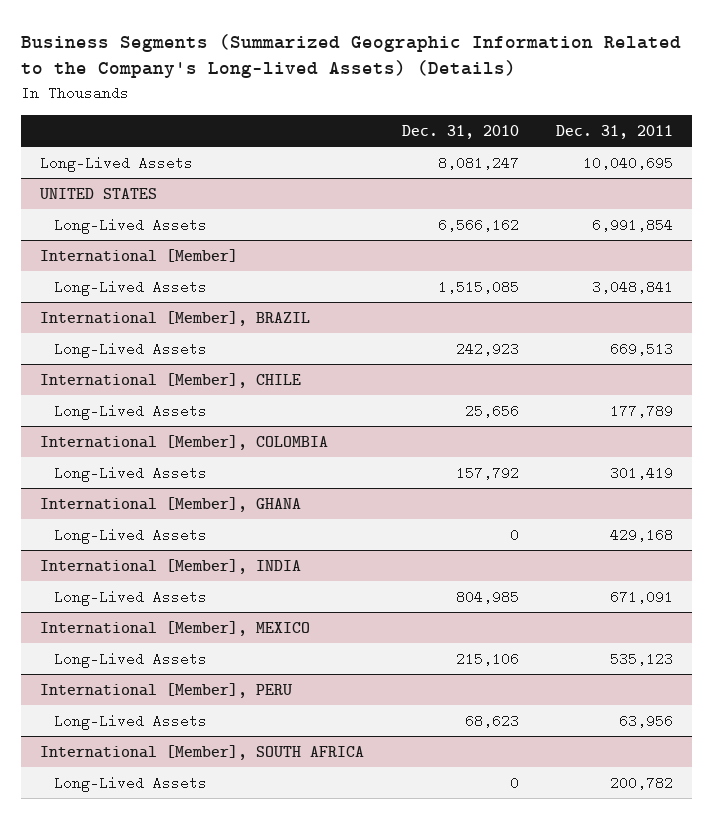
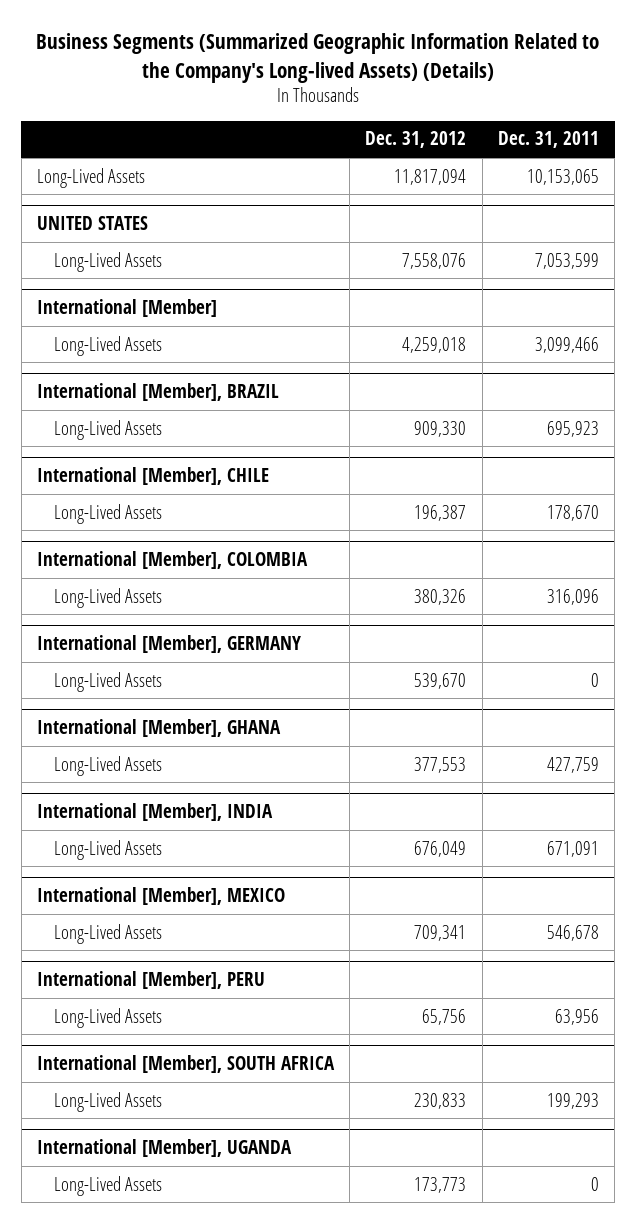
[401,124,519,139] Dec. 31, 2010 -> none
none -> [365,131,467,149] Dec. 31, 2012
[583,155,674,170] 10,040,695 -> [527,168,600,185] 10,153,065
[592,217,674,232] 6,991,854 -> [535,252,600,269] 7,053,599
[592,279,674,294] 3,048,841 -> [535,336,600,353] 3,099,466
[610,341,674,356] 669,513 -> [547,420,600,437] 695,923
[610,403,674,418] 177,789 -> [547,504,600,521] 178,670
[610,465,674,480] 301,419 -> [547,588,600,605] 316,096
none -> [36,634,301,653] International [Member], GERMANY
none -> [53,671,162,692] Long-Lived Assets
[610,527,674,542] 429,168 -> [547,756,600,773] 427,759
[610,651,674,666] 535,123 -> [547,924,600,941] 546,678
[610,775,674,790] 200,782 -> [547,1092,600,1109] 199,293
none -> [36,1138,292,1157] International [Member], UGANDA
none -> [53,1175,162,1196] Long-Lived Assets

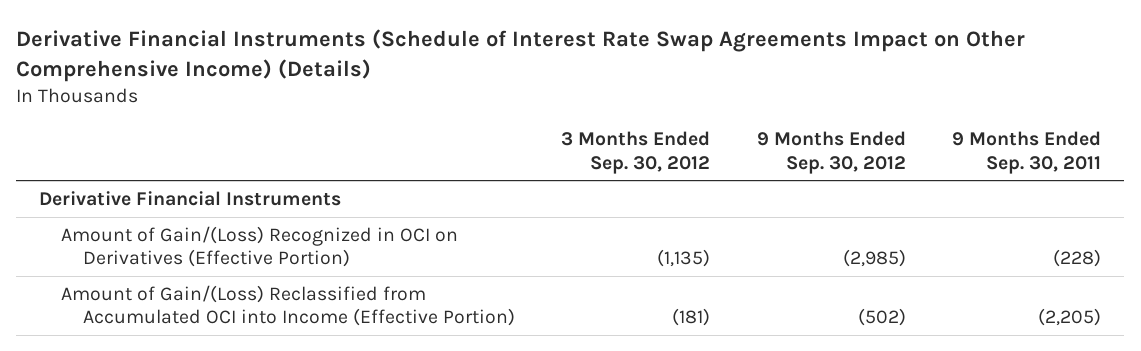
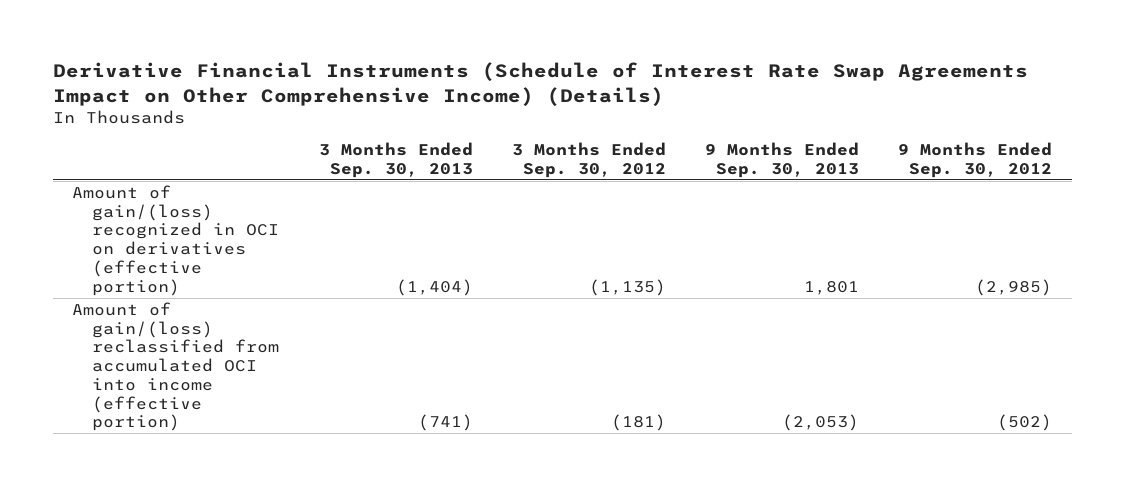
[952,131,1102,174] 9 Months Ended Sep. 30, 2011 -> none
none -> [318,142,473,178] 3 Months Ended Sep. 30, 2013
none -> [704,142,859,178] 9 Months Ended Sep. 30, 2013
[39,190,342,206] Derivative Financial Instruments -> none
[61,225,459,268] Amount of Gain/(Loss) Recognized in OCI on Derivatives (Effective Portion) -> [72,184,280,296] Amount of gain/(loss) recognized in OCI on derivatives (effective portion)
[61,284,515,327] Amount of Gain/(Loss) Reclassified from Accumulated OCI into Income (Effective Portion) -> [72,301,280,432] Amount of gain/(loss) reclassified from accumulated OCI into income (effective portion)

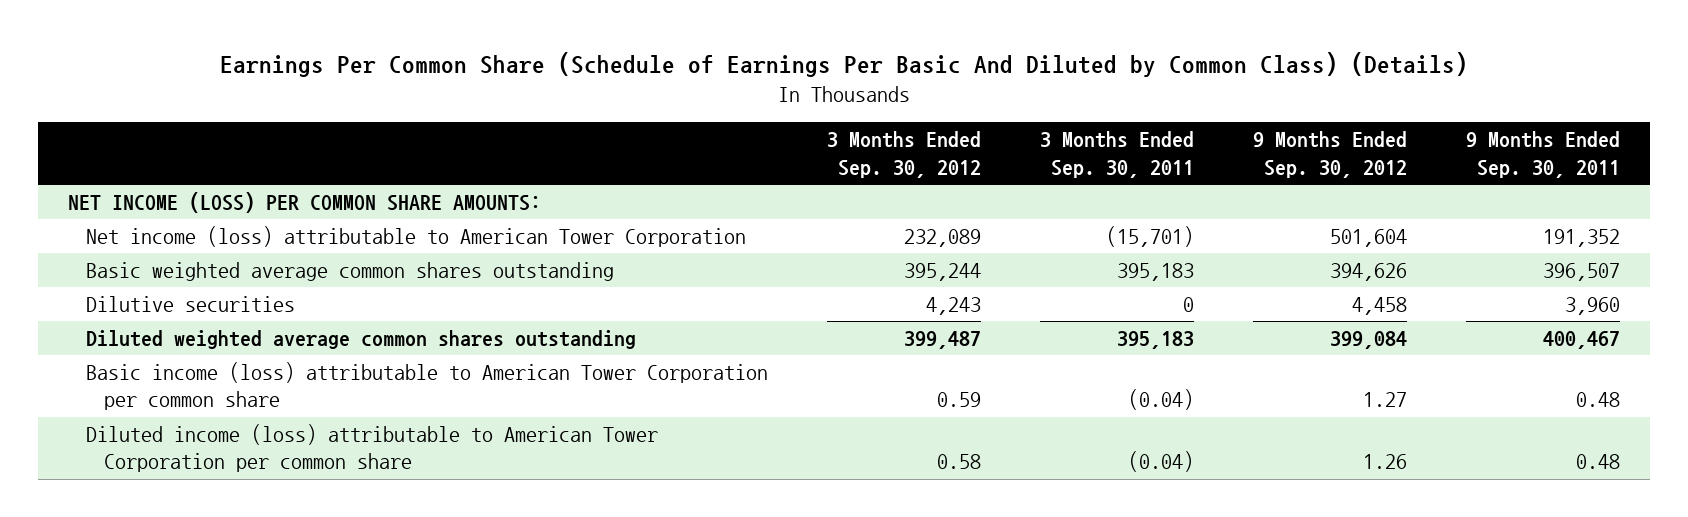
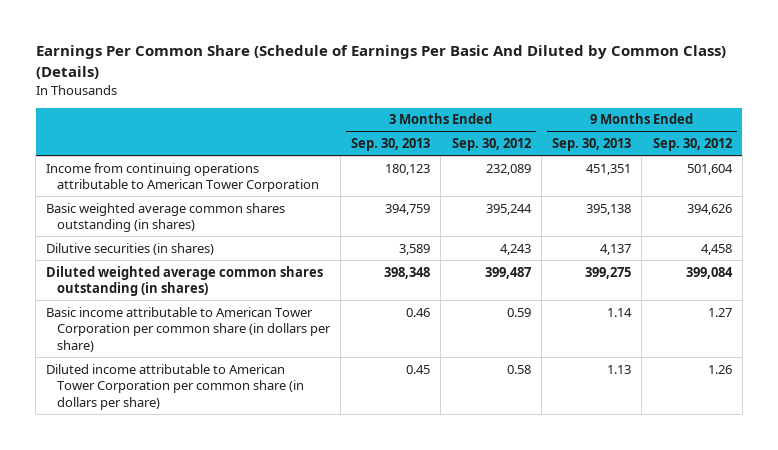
[1040,131,1195,178] 3 Months Ended Sep. 30, 2011 -> none
[1466,131,1621,178] 9 Months Ended Sep. 30, 2011 -> none
none -> [351,138,431,152] Sep. 30, 2013
none -> [552,138,632,152] Sep. 30, 2013
[67,192,541,214] NET INCOME (LOSS) PER COMMON SHARE AMOUNTS: -> none
[85,226,746,248] Net income (loss) attributable to American Tower Corporation -> [46,162,319,193] Income from continuing operations attributable to American Tower Corporation
[85,262,614,282] Basic weighted average common shares outstanding -> [46,202,286,233] Basic weighted average common shares outstanding (in shares)
[85,296,295,313] Dilutive securities -> [46,242,215,255] Dilutive securities (in shares)
[85,330,636,350] Diluted weighted average common shares outstanding -> [46,265,324,297] Diluted weighted average common shares outstanding (in shares)
[85,362,768,411] Basic income (loss) attributable to American Tower Corporation per common share -> [46,306,331,353] Basic income attributable to American Tower Corporation per common share (in dollars per share)
[85,424,658,473] Diluted income (loss) attributable to American Tower Corporation per common share -> [46,363,304,411] Diluted income attributable to American Tower Corporation per common share (in dollars per share)

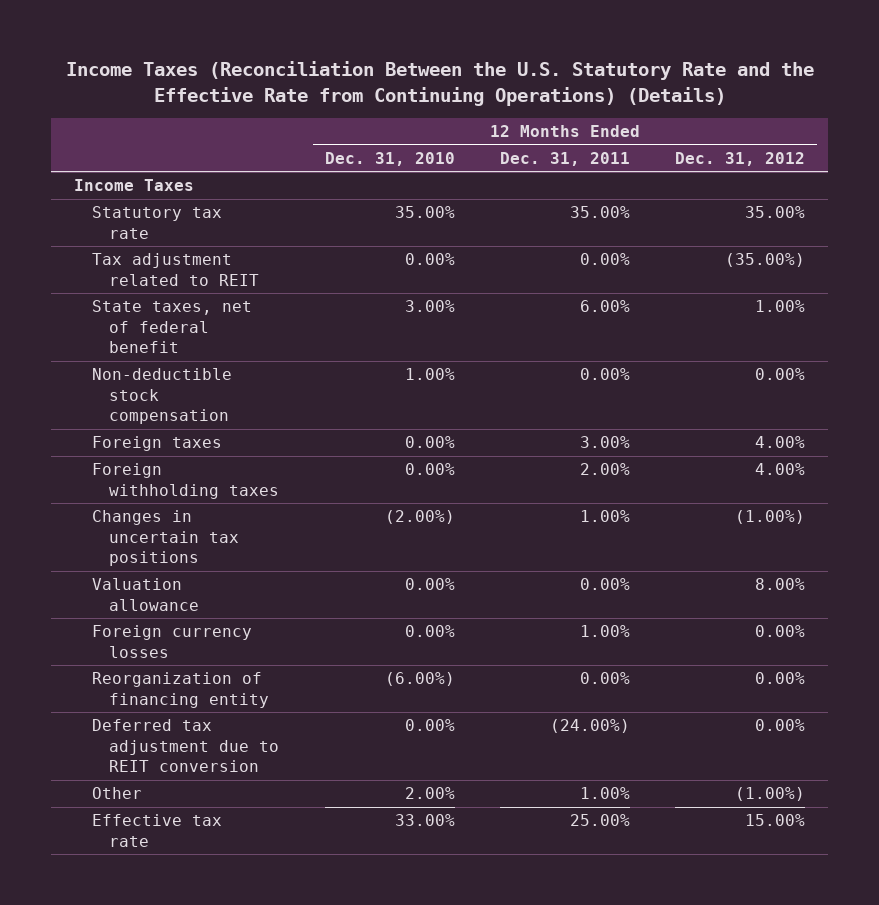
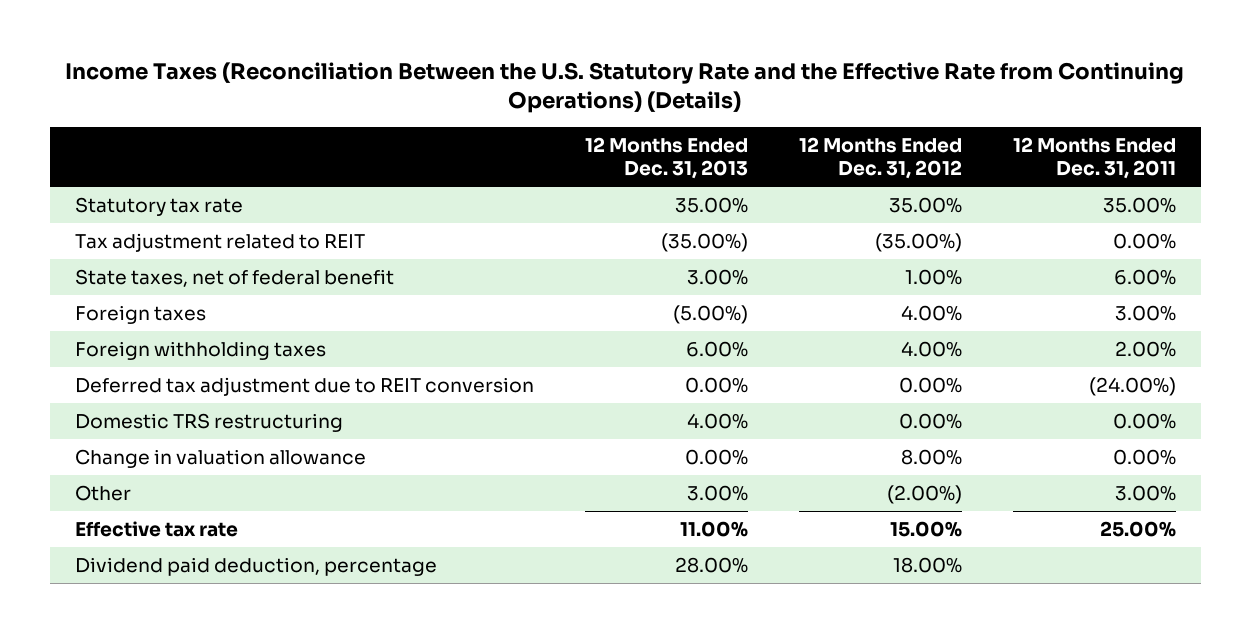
[324,151,455,166] Dec. 31, 2010 -> none
none -> [584,136,748,180] 12 Months Ended Dec. 31, 2013
[73,179,194,192] Income Taxes -> none
[91,368,232,425] Non-deductible stock compensation -> none
[91,510,240,567] Changes in uncertain tax positions -> none
[91,578,200,611] Valuation allowance -> none
[91,625,252,658] Foreign currency losses -> none
[91,672,270,708] Reorganization of financing entity -> none
none -> [75,412,344,432] Domestic TRS restructuring
none -> [75,448,367,468] Change in valuation allowance
[579,787,630,800] 1.00% -> [1114,484,1176,501] 3.00%
[735,787,806,802] (1.00%) -> [886,484,962,504] (2.00%)
none -> [75,556,438,576] Dividend paid deduction, percentage

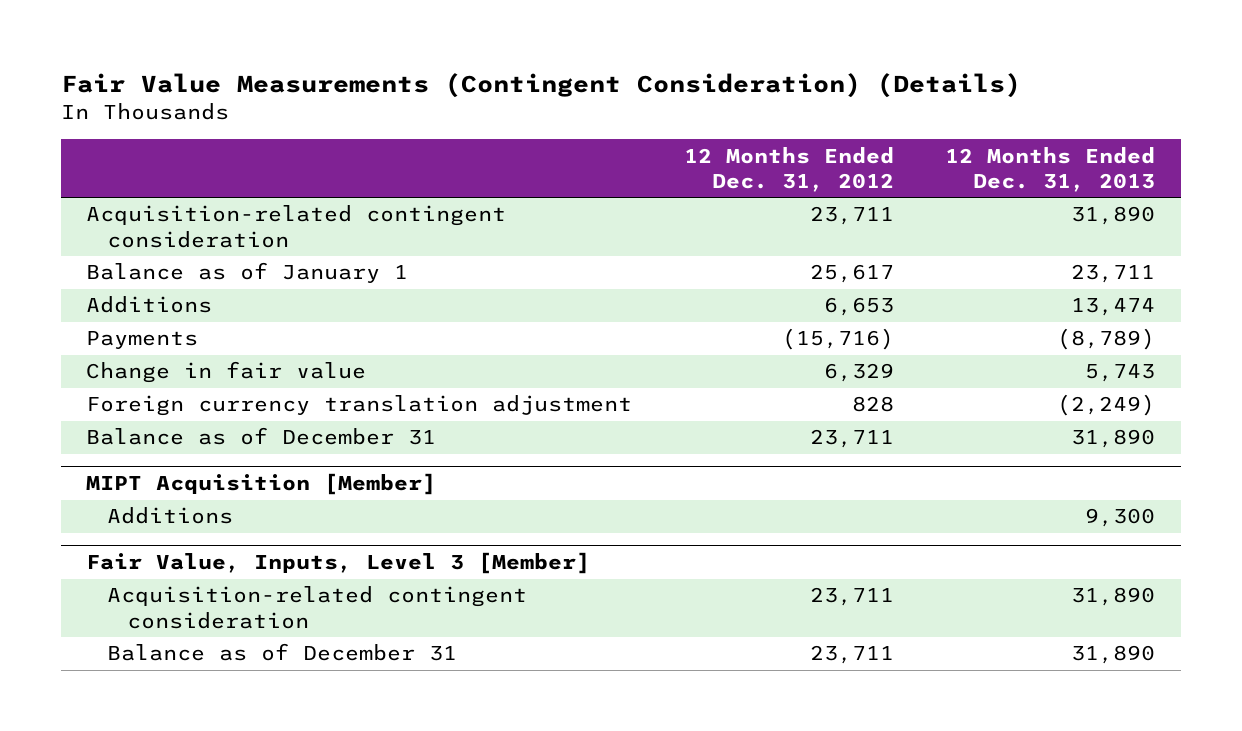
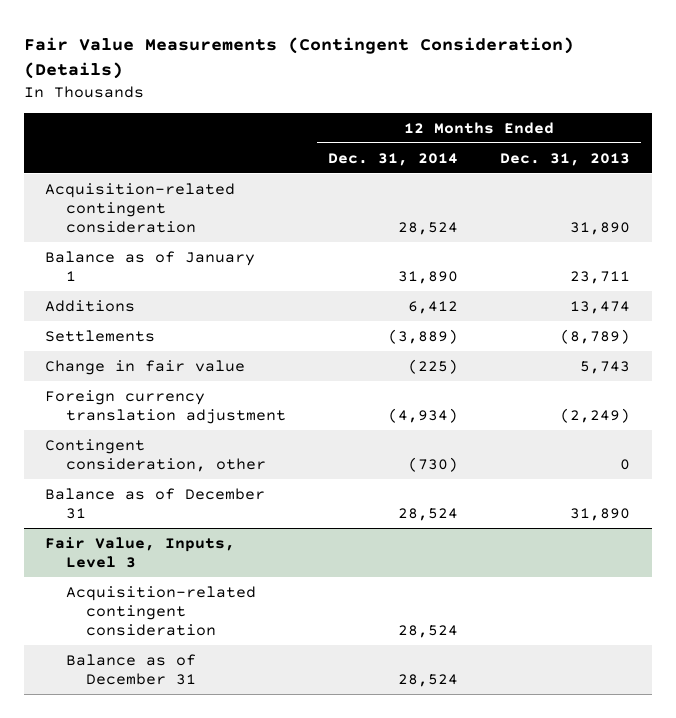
[683,146,894,192] 12 Months Ended Dec. 31, 2012 -> none
none -> [327,152,458,166] Dec. 31, 2014
[86,331,199,350] Payments -> [45,329,156,342] Settlements
[86,427,437,446] Balance as of December 31 -> none
[86,473,437,496] MIPT Acquisition [Member] -> none
[106,507,233,525] Additions -> none
[86,552,591,575] Fair Value, Inputs, Level 3 [Member] -> none
[106,586,527,629] Acquisition-related contingent consideration -> none
none -> [45,438,266,473] Contingent consideration, other
none -> [45,536,236,569] Fair Value, Inputs, Level 3
none -> [65,585,256,637] Acquisition-related contingent consideration
none -> [65,653,196,686] Balance as of December 31

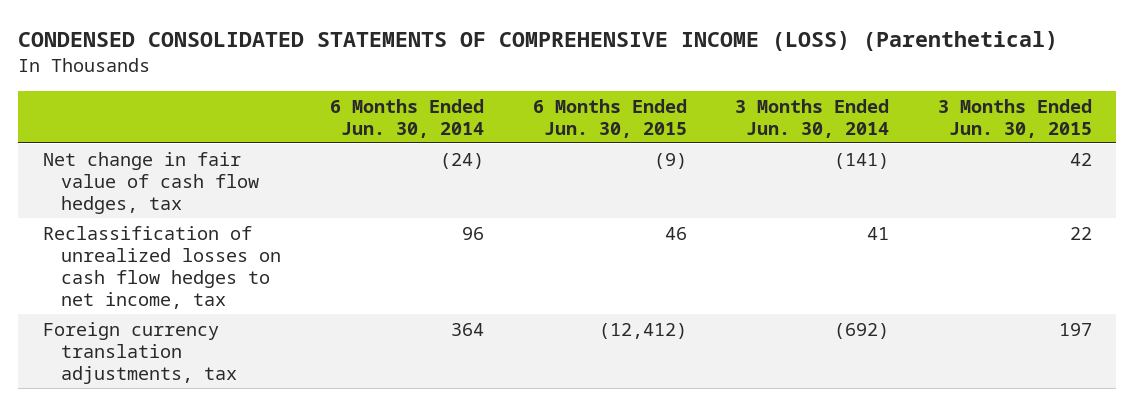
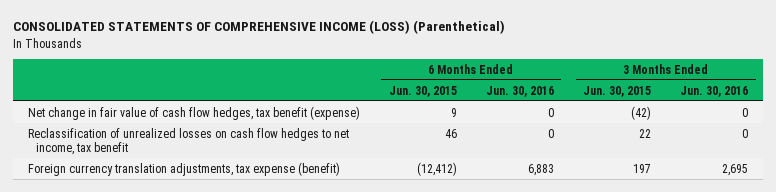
[18,31,1059,52] CONDENSED CONSOLIDATED STATEMENTS OF COMPREHENSIVE INCOME (LOSS) (Parenthetical) -> [12,20,505,35] CONSOLIDATED STATEMENTS OF COMPREHENSIVE INCOME (LOSS) (Parenthetical)
[329,98,484,138] 6 Months Ended Jun. 30, 2014 -> none
[735,98,890,138] 3 Months Ended Jun. 30, 2014 -> none
none -> [485,85,554,97] Jun. 30, 2016
none -> [680,85,749,97] Jun. 30, 2016
[42,151,260,214] Net change in fair value of cash flow hedges, tax -> [27,105,360,120] Net change in fair value of cash flow hedges, tax benefit (expense)
[653,152,687,169] (9) -> [450,107,457,117] 9
[1070,152,1093,166] 42 -> [631,105,652,120] (42)
[42,225,282,309] Reclassification of unrealized losses on cash flow hedges to net income, tax -> [27,127,349,155] Reclassification of unrealized losses on cash flow hedges to net income, tax benefit
[42,321,238,384] Foreign currency translation adjustments, tax -> [27,161,340,176] Foreign currency translation adjustments, tax expense (benefit)

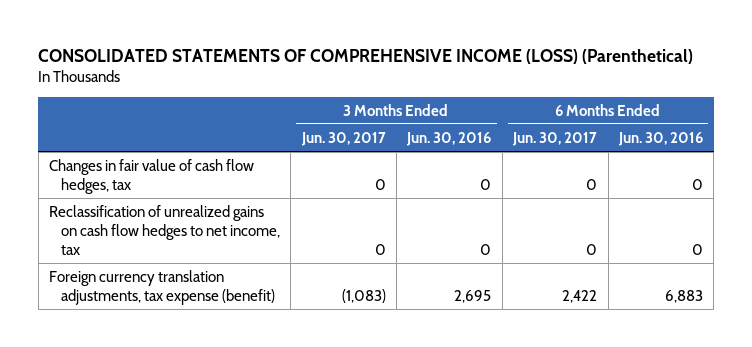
[388,85,457,97] Jun. 30, 2015 -> none
[583,85,652,97] Jun. 30, 2015 -> none
none -> [300,131,386,146] Jun. 30, 2017
none -> [512,131,598,146] Jun. 30, 2017
[27,105,360,120] Net change in fair value of cash flow hedges, tax benefit (expense) -> [49,158,255,194] Changes in fair value of cash flow hedges, tax
[27,127,349,155] Reclassification of unrealized losses on cash flow hedges to net income, tax benefit -> [49,204,280,256] Reclassification of unrealized gains on cash flow hedges to net income, tax

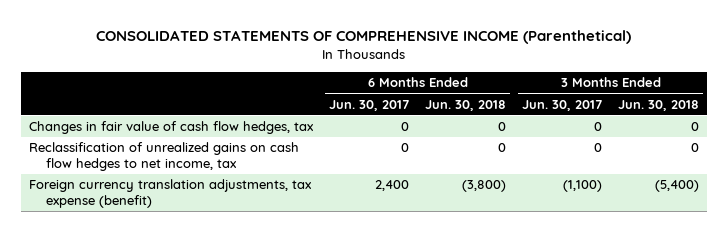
[38,48,694,64] CONSOLIDATED STATEMENTS OF COMPREHENSIVE INCOME (LOSS) (Parenthetical) -> [96,30,632,45] CONSOLIDATED STATEMENTS OF COMPREHENSIVE INCOME (Parenthetical)
[406,131,492,146] Jun. 30, 2016 -> none
[617,131,703,146] Jun. 30, 2016 -> none
none -> [425,99,507,111] Jun. 30, 2018
none -> [618,99,700,111] Jun. 30, 2018
[341,288,386,303] (1,083) -> [563,180,603,193] (1,100)
[562,289,598,303] 2,422 -> [374,180,409,192] 2,400

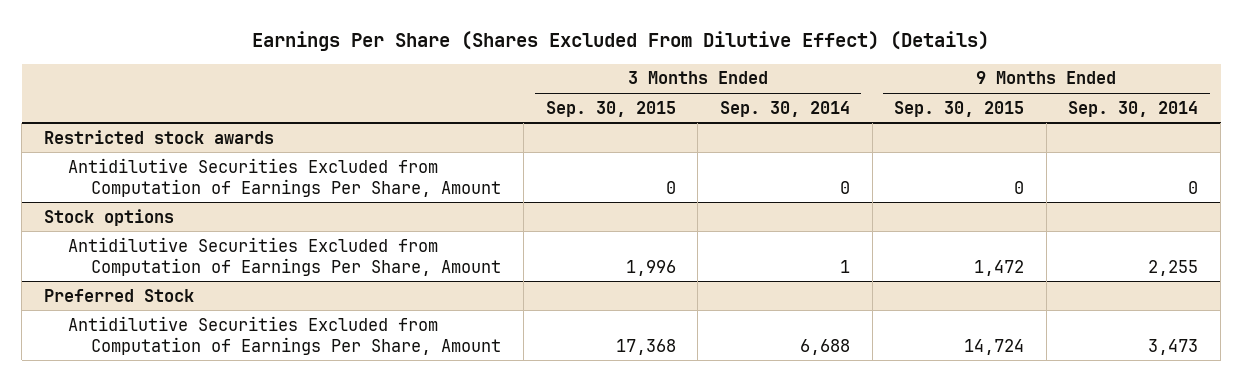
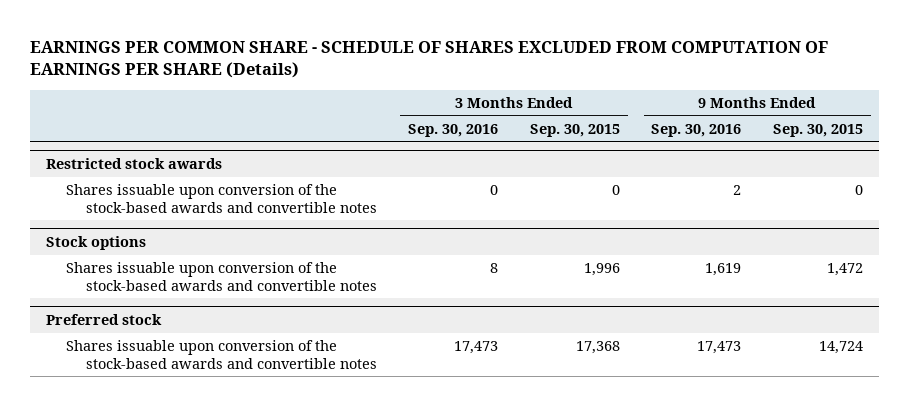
[252,31,990,52] Earnings Per Share (Shares Excluded From Dilutive Effect) (Details) -> [30,40,829,79] EARNINGS PER COMMON SHARE - SCHEDULE OF SHARES EXCLUDED FROM COMPUTATION OF EARNINGS PER SHARE (Details)
[719,100,850,117] Sep. 30, 2014 -> none
[1068,100,1199,117] Sep. 30, 2014 -> none
none -> [408,123,499,137] Sep. 30, 2016
none -> [651,123,742,137] Sep. 30, 2016
[67,157,502,197] Antidilutive Securities Excluded from Computation of Earnings Per Share, Amount -> [65,184,377,213] Shares issuable upon conversion of the stock-based awards and convertible notes
[67,236,502,276] Antidilutive Securities Excluded from Computation of Earnings Per Share, Amount -> [65,262,377,291] Shares issuable upon conversion of the stock-based awards and convertible notes
[43,288,194,302] Preferred Stock -> [46,313,163,325] Preferred stock
[67,315,502,355] Antidilutive Securities Excluded from Computation of Earnings Per Share, Amount -> [65,340,377,369] Shares issuable upon conversion of the stock-based awards and convertible notes

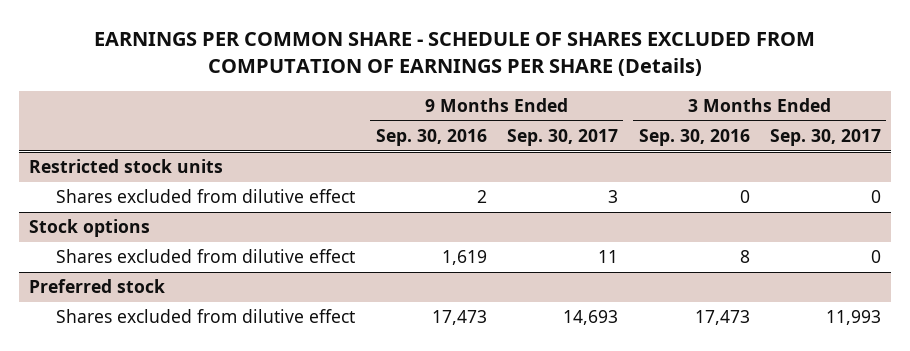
[529,123,620,137] Sep. 30, 2015 -> none
[773,123,864,137] Sep. 30, 2015 -> none
none -> [507,128,619,146] Sep. 30, 2017
none -> [769,128,881,146] Sep. 30, 2017
[46,157,223,169] Restricted stock awards -> [29,159,224,174] Restricted stock units
[65,184,377,213] Shares issuable upon conversion of the stock-based awards and convertible notes -> [56,189,356,204] Shares excluded from dilutive effect
[65,262,377,291] Shares issuable upon conversion of the stock-based awards and convertible notes -> [56,249,356,264] Shares excluded from dilutive effect
[65,340,377,369] Shares issuable upon conversion of the stock-based awards and convertible notes -> [56,309,356,324] Shares excluded from dilutive effect

